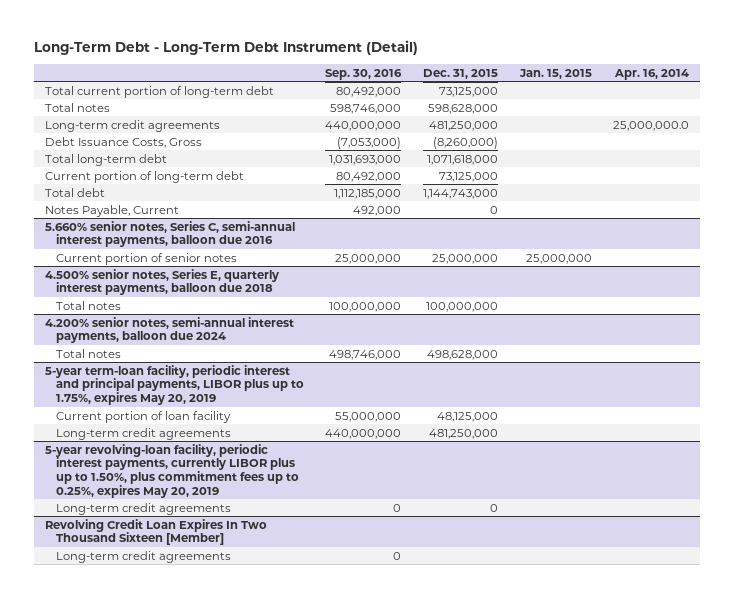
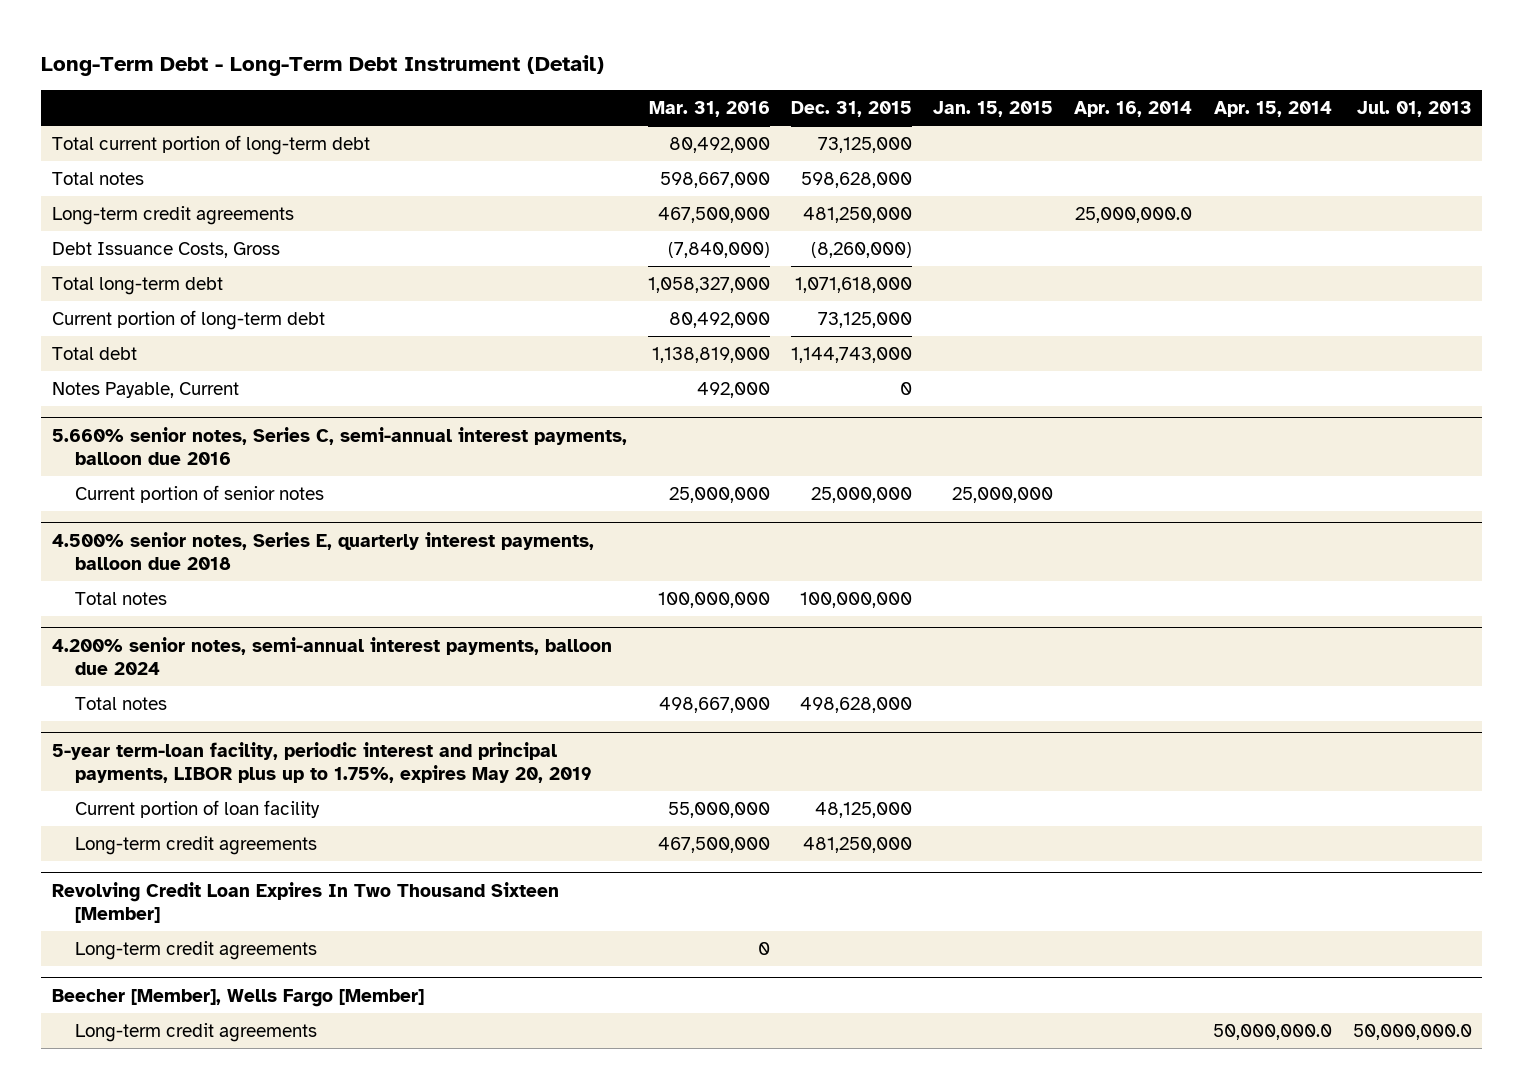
[325,68,403,80] Sep. 30, 2016 -> none
none -> [648,101,770,118] Mar. 31, 2016
none -> [1213,101,1332,118] Apr. 15, 2014
none -> [1356,101,1472,118] Jul. 01, 2013
[44,443,299,498] 5-year revolving-loan facility, periodic interest payments, currently LIBOR plus up to 1.50%, plus commitment fees up to 0.25%, expires May 20, 2019 -> none
[55,502,231,515] Long-term credit agreements -> none
none -> [51,988,424,1007] Beecher [Member], Wells Fargo [Member]
none -> [75,1023,318,1043] Long-term credit agreements

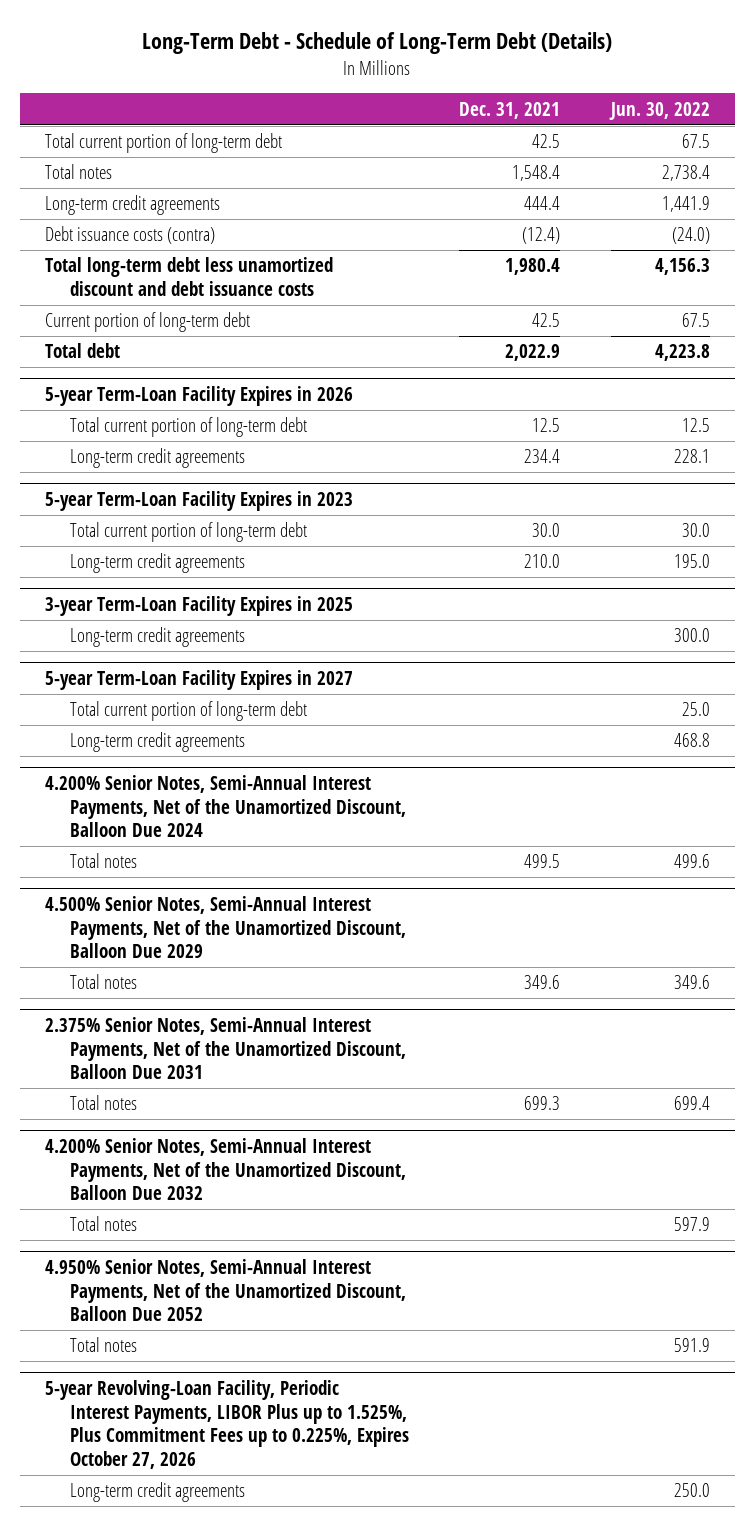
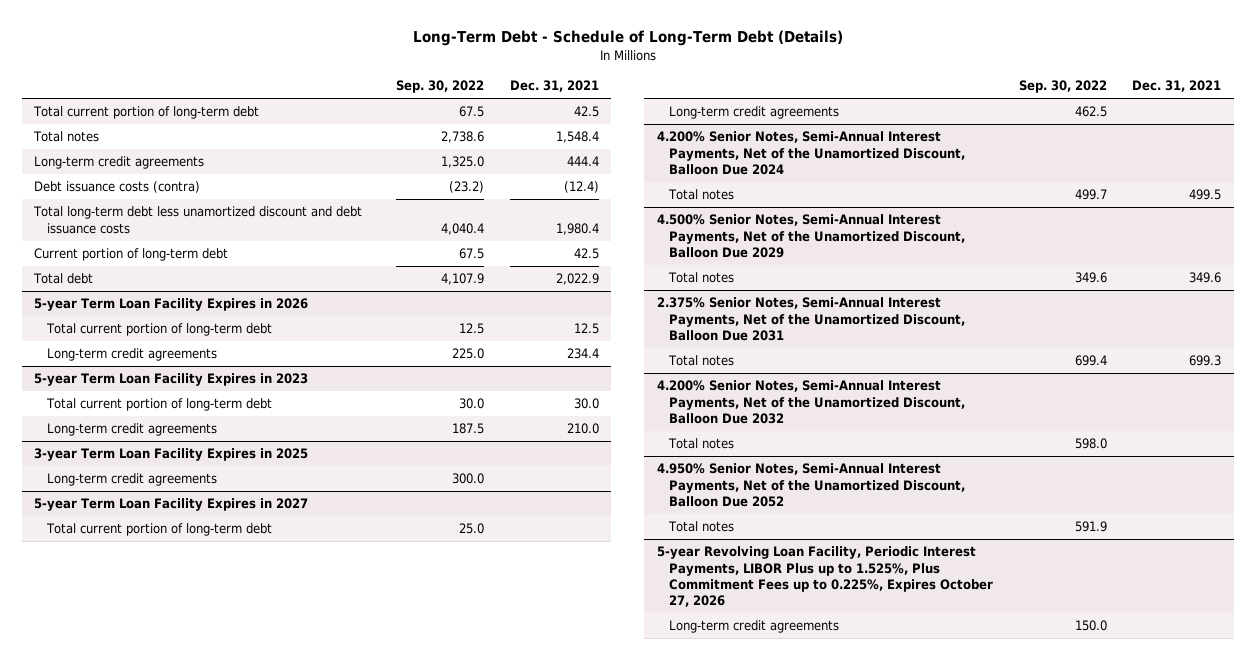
[608,101,710,120] Jun. 30, 2022 -> none
none -> [396,80,485,94] Sep. 30, 2022
[45,386,354,407] 5-year Term-Loan Facility Expires in 2026 -> [34,298,309,312] 5-year Term Loan Facility Expires in 2026
[45,491,354,512] 5-year Term-Loan Facility Expires in 2023 -> [34,373,309,387] 5-year Term Loan Facility Expires in 2023
[45,596,354,617] 3-year Term-Loan Facility Expires in 2025 -> [34,448,309,462] 3-year Term Loan Facility Expires in 2025
[45,670,354,691] 5-year Term-Loan Facility Expires in 2027 -> [34,498,309,512] 5-year Term Loan Facility Expires in 2027
[45,1380,410,1469] 5-year Revolving-Loan Facility, Periodic Interest Payments, LIBOR Plus up to 1.525%, Plus Commitment Fees up to 0.225%, Expires October 27, 2026 -> [656,546,994,608] 5-year Revolving Loan Facility, Periodic Interest Payments, LIBOR Plus up to 1.525%, Plus Commitment Fees up to 0.225%, Expires October 27, 2026

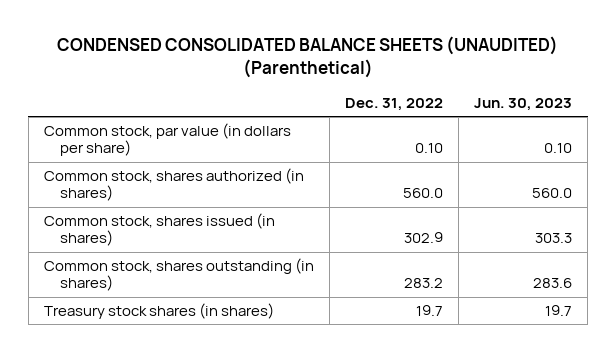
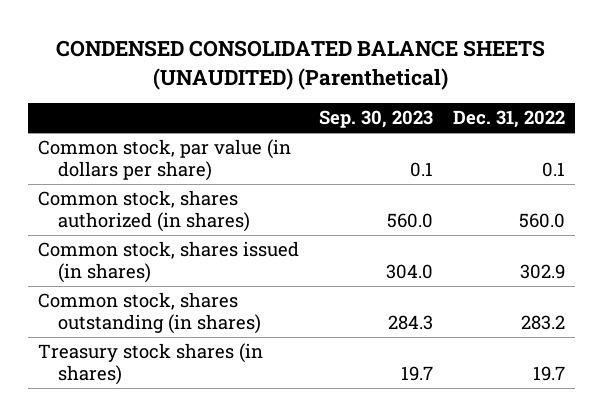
[474,98,573,112] Jun. 30, 2023 -> none
none -> [318,110,433,129] Sep. 30, 2023
[415,143,444,154] 0.10 -> [542,162,566,178] 0.1

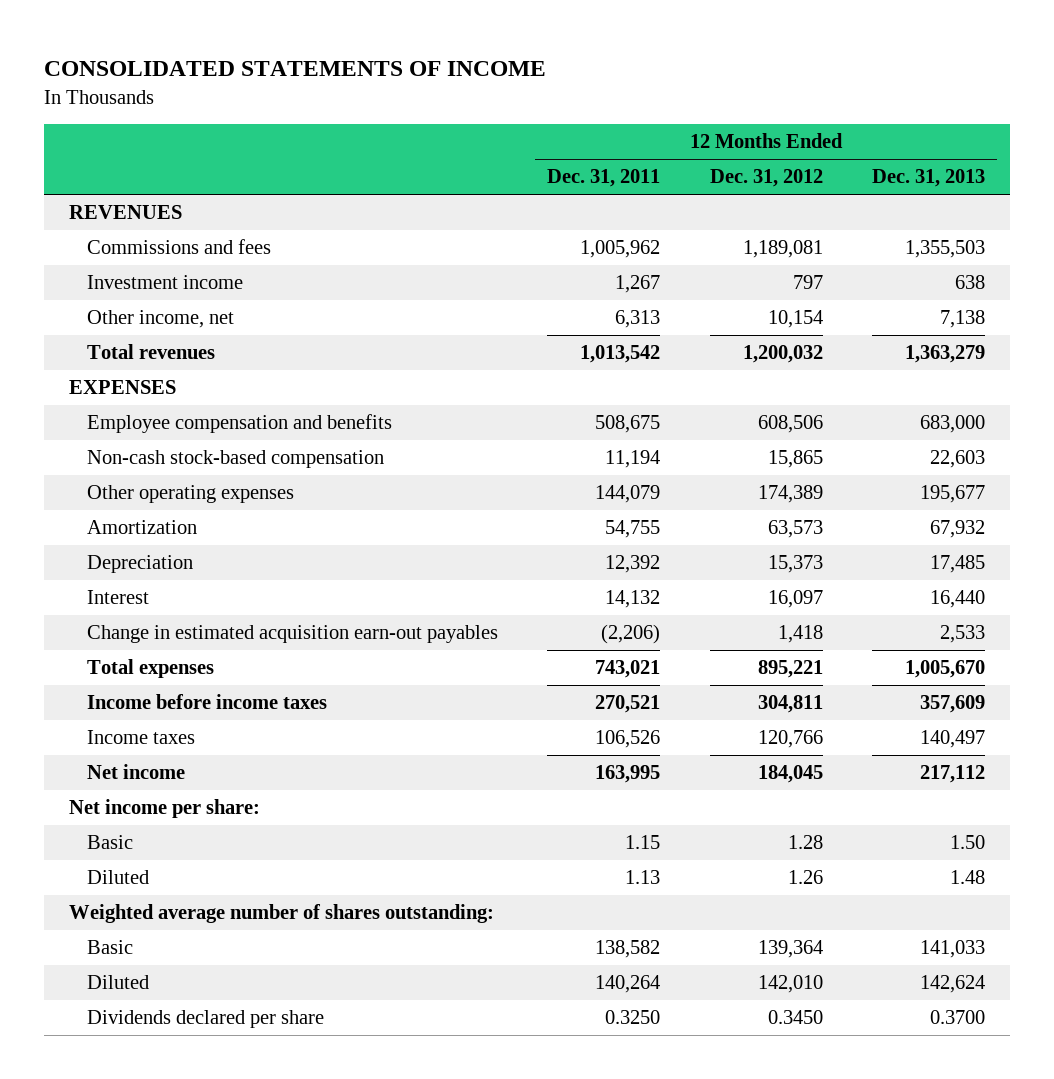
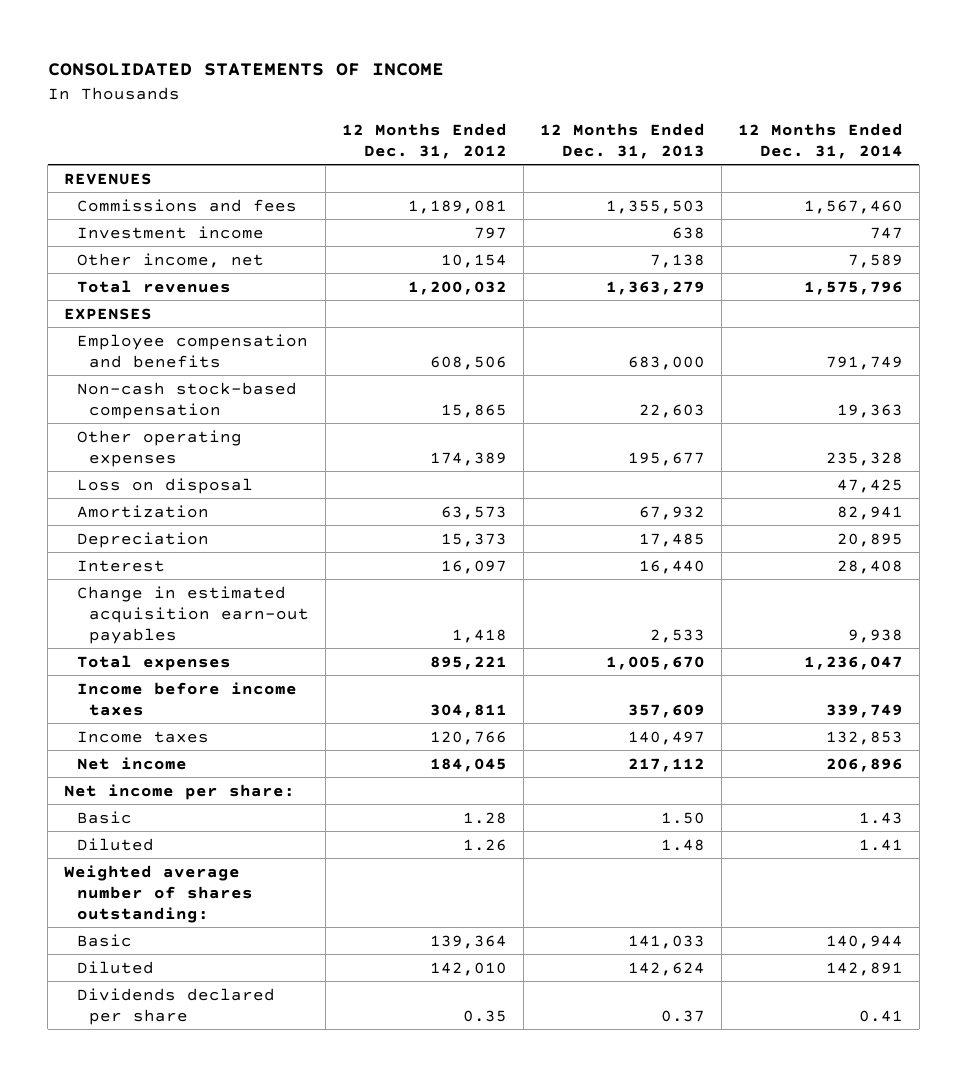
[547,169,661,188] Dec. 31, 2011 -> none
none -> [737,122,903,159] 12 Months Ended Dec. 31, 2014
none -> [76,477,253,494] Loss on disposal
[767,1010,823,1025] 0.3450 -> [462,1009,507,1022] 0.35
[930,1010,986,1025] 0.3700 -> [660,1009,705,1022] 0.37

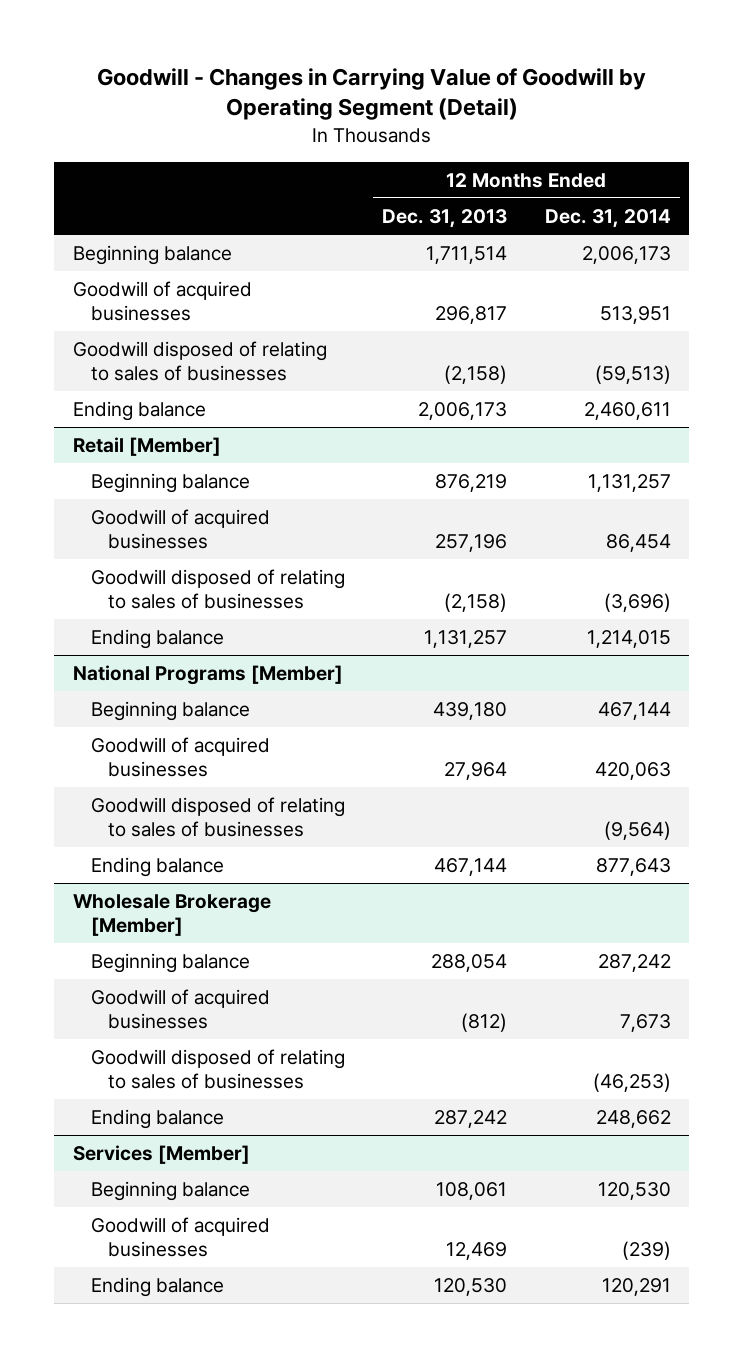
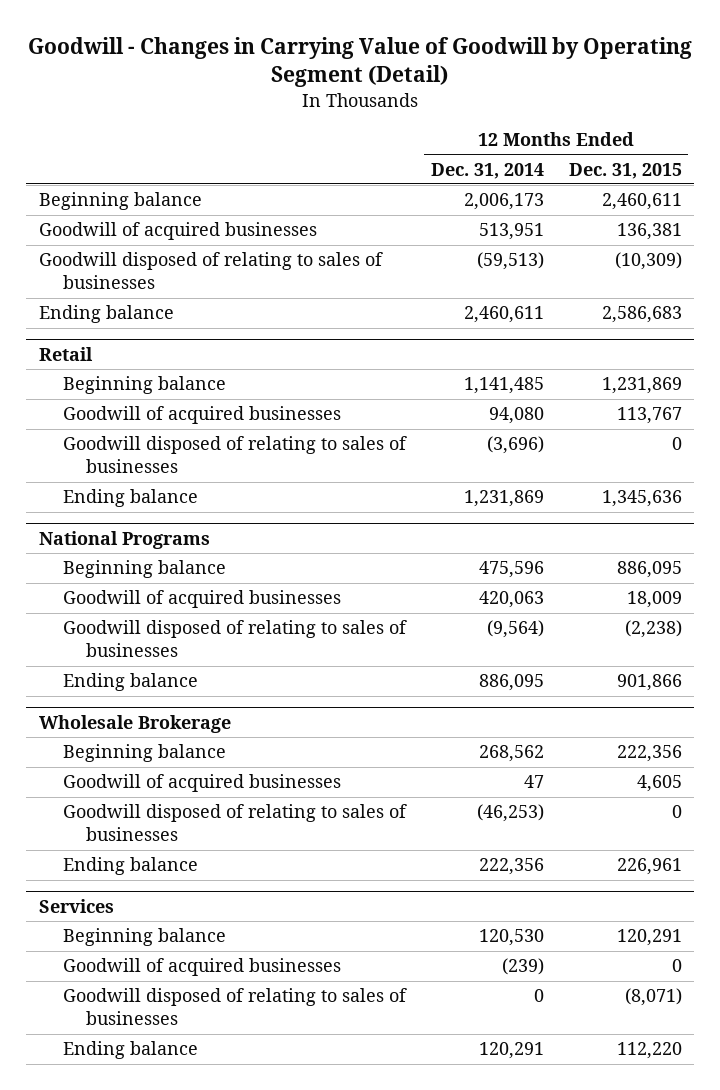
[382,209,508,229] Dec. 31, 2013 -> none
none -> [568,162,682,179] Dec. 31, 2015
[73,437,222,457] Retail [Member] -> [38,346,93,361] Retail
[587,474,671,493] 1,131,257 -> [463,377,544,395] 1,141,485
[605,533,671,552] 86,454 -> [488,407,544,425] 94,080
[586,630,671,649] 1,214,015 -> [463,490,544,508] 1,231,869
[73,665,344,686] National Programs [Member] -> [38,530,210,549] National Programs
[597,702,671,721] 467,144 -> [478,561,544,579] 475,596
[595,858,671,877] 877,643 -> [478,674,544,692] 886,095
[73,894,272,936] Wholesale Brokerage [Member] -> [38,714,231,733] Wholesale Brokerage
[597,954,671,973] 287,242 -> [478,745,544,763] 268,562
[619,1013,671,1032] 7,673 -> [523,775,544,789] 47
[595,1110,671,1129] 248,662 -> [478,858,544,876] 222,356
[73,1145,251,1165] Services [Member] -> [38,898,114,913] Services
none -> [62,988,407,1026] Goodwill disposed of relating to sales of businesses

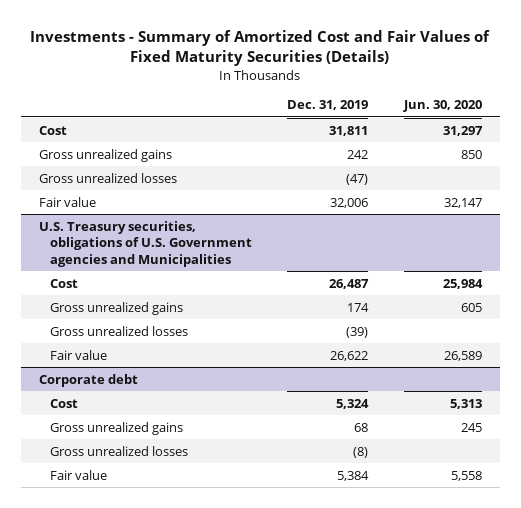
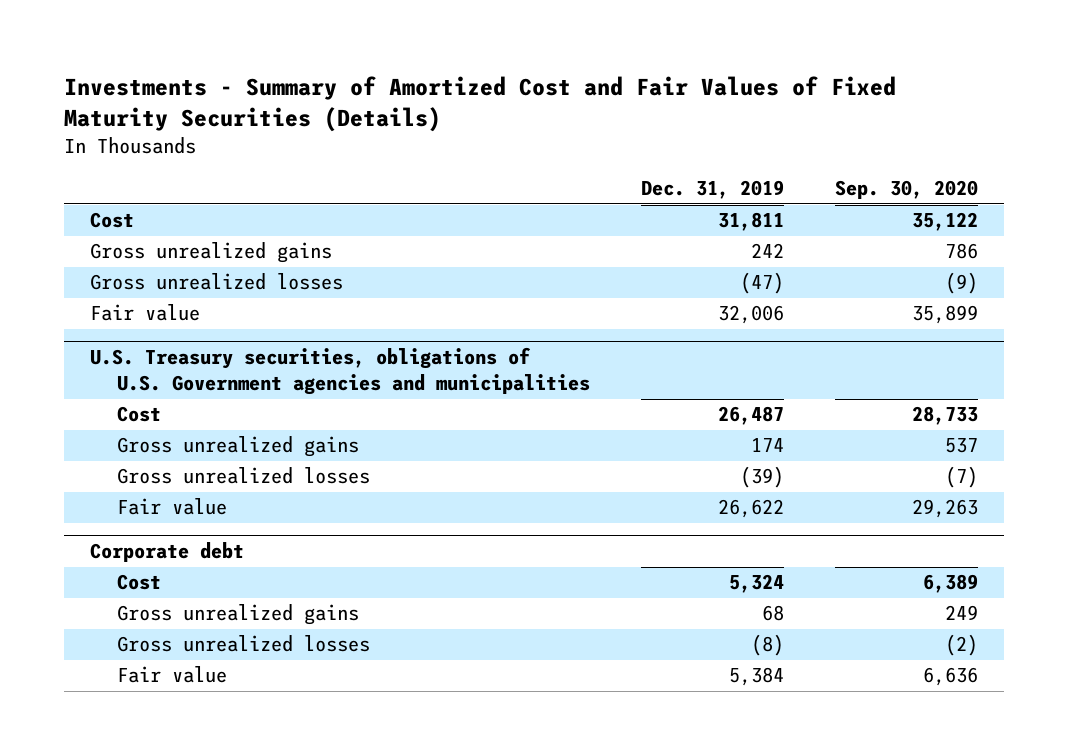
[402,100,482,113] Jun. 30, 2020 -> none
none -> [835,180,979,200] Sep. 30, 2020
[39,220,252,267] U.S. Treasury securities, obligations of U.S. Government agencies and Municipalities -> [89,347,591,396] U.S. Treasury securities, obligations of U.S. Government agencies and municipalities

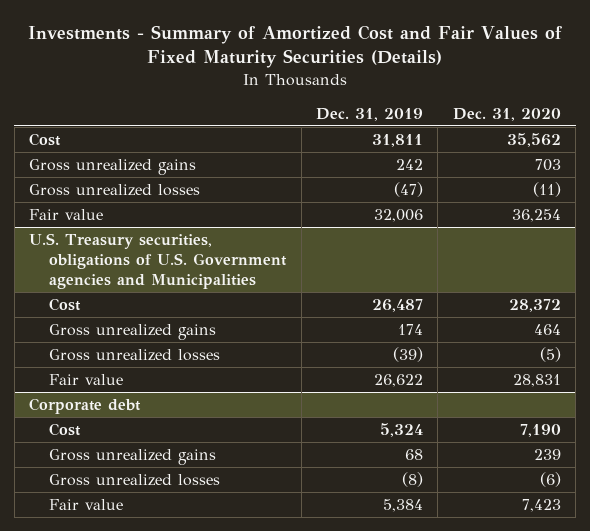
[835,180,979,200] Sep. 30, 2020 -> none
none -> [452,107,561,121] Dec. 31, 2020
[89,347,591,396] U.S. Treasury securities, obligations of U.S. Government agencies and municipalities -> [29,233,288,290] U.S. Treasury securities, obligations of U.S. Government agencies and Municipalities

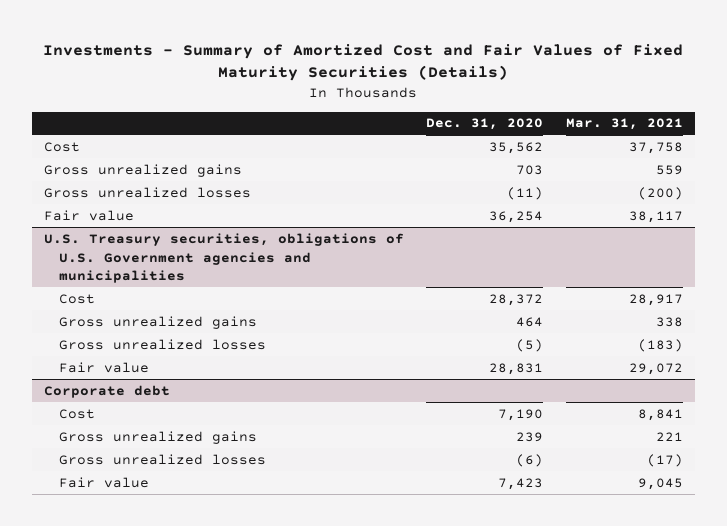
[315,107,423,121] Dec. 31, 2019 -> none
none -> [566,118,684,131] Mar. 31, 2021
[29,233,288,290] U.S. Treasury securities, obligations of U.S. Government agencies and Municipalities -> [43,232,404,284] U.S. Treasury securities, obligations of U.S. Government agencies and municipalities

